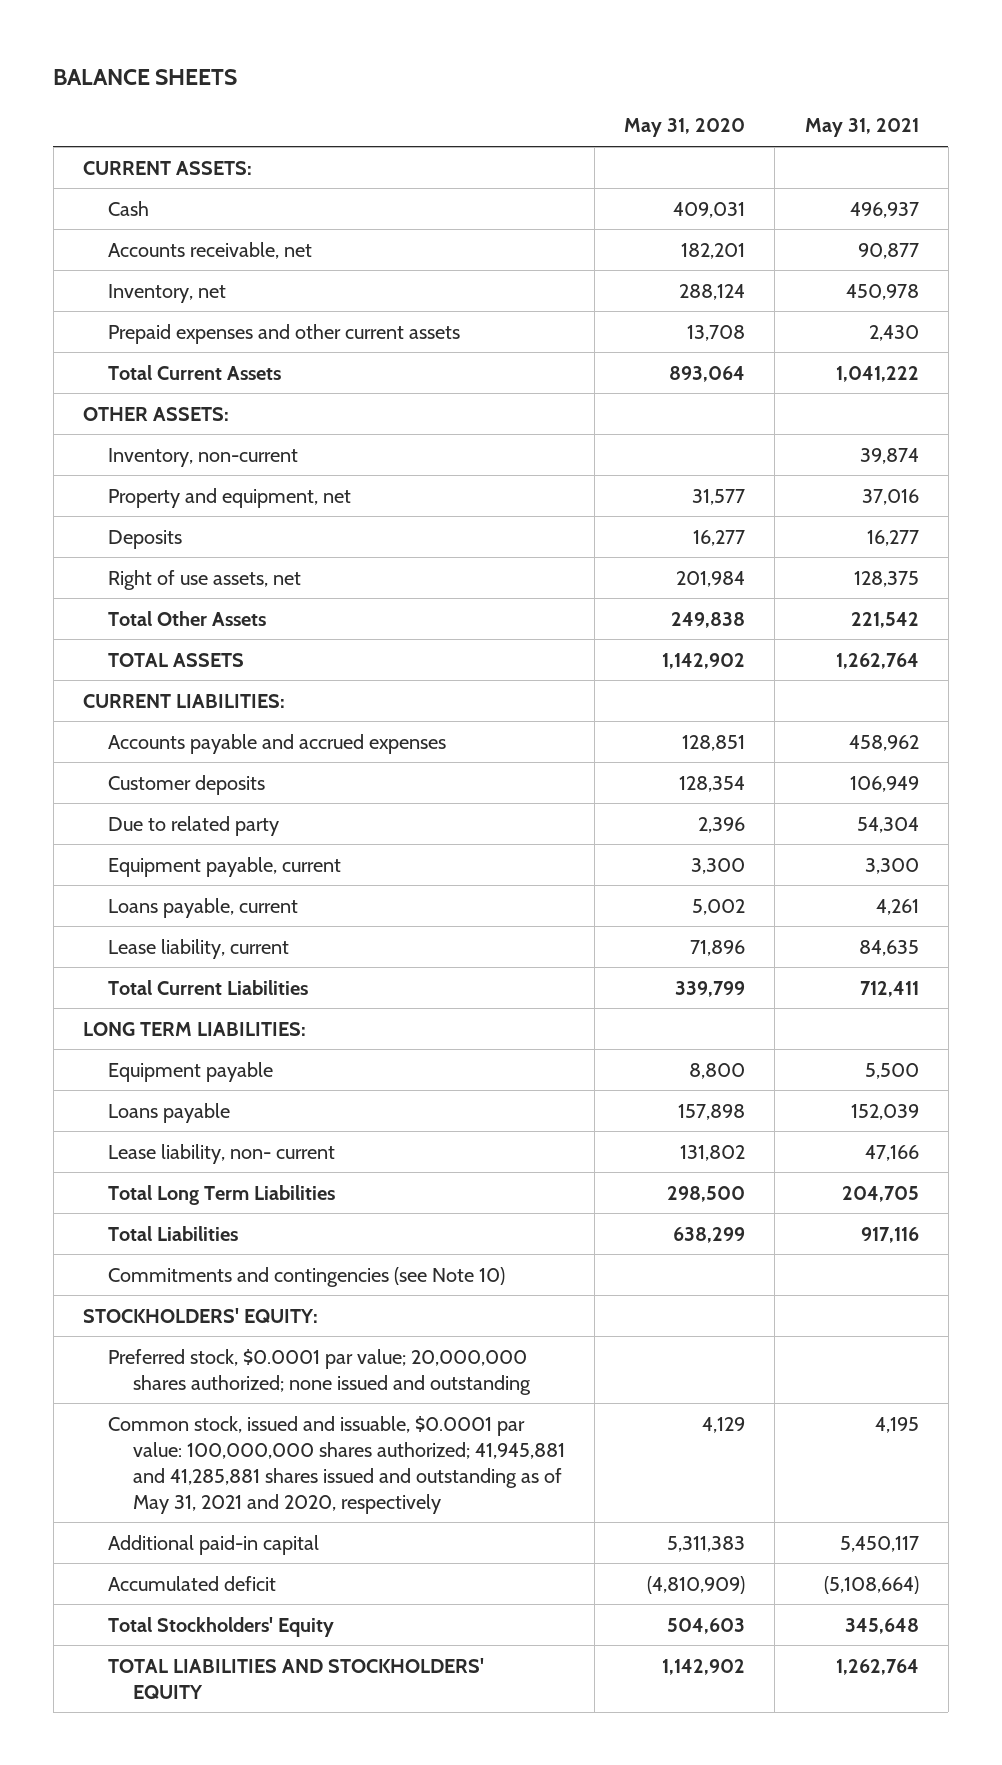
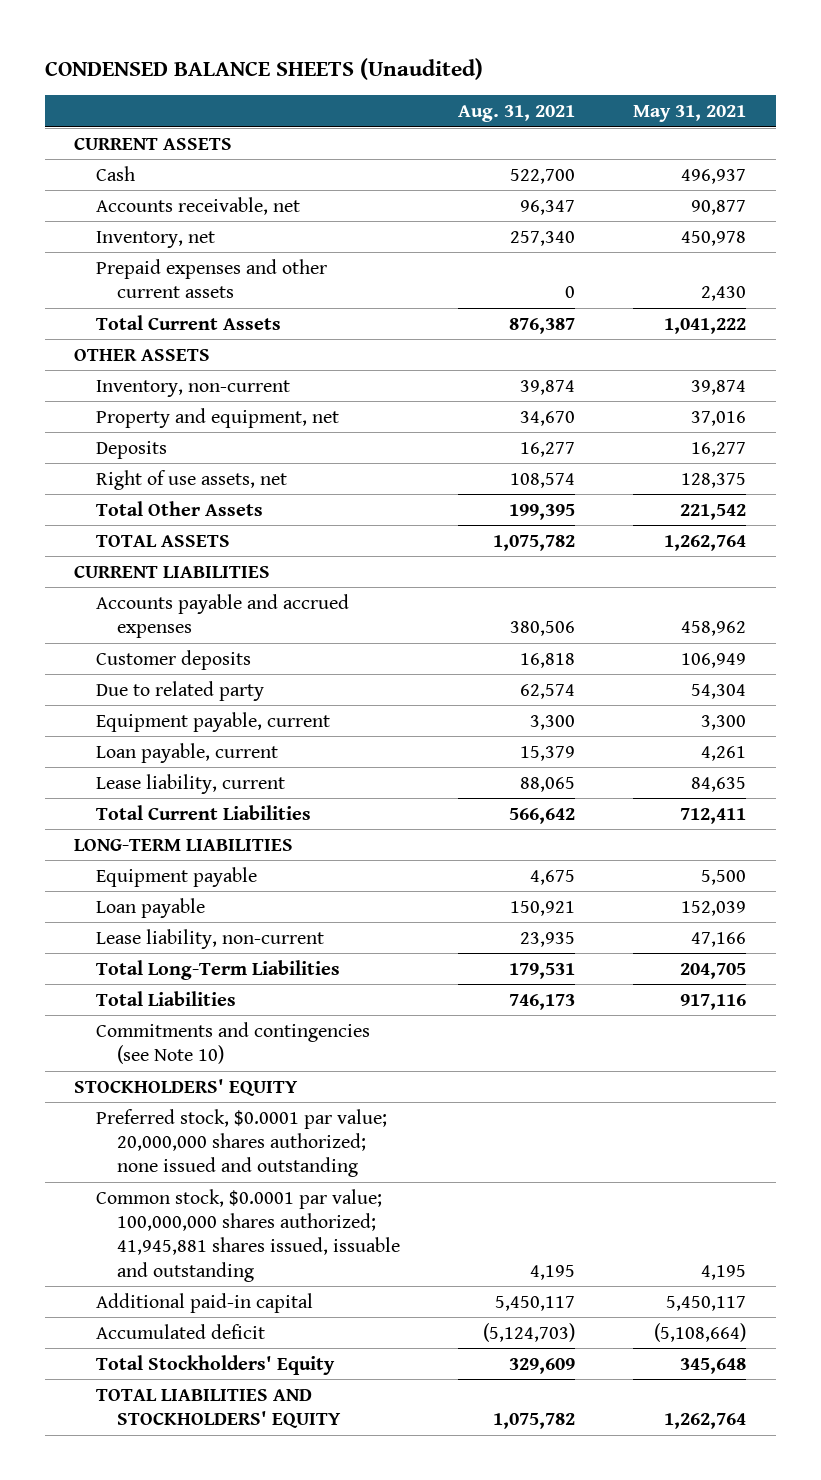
[53,68,238,85] BALANCE SHEETS -> [45,57,484,80] CONDENSED BALANCE SHEETS (Unaudited)
[624,118,746,138] May 31, 2020 -> none
none -> [458,105,576,123] Aug. 31, 2021
[83,160,253,175] CURRENT ASSETS: -> [74,136,233,150] CURRENT ASSETS
[83,406,230,421] OTHER ASSETS: -> [74,348,211,361] OTHER ASSETS
[83,693,286,708] CURRENT LIABILITIES: -> [74,564,271,578] CURRENT LIABILITIES
[107,897,298,918] Loans payable, current -> [95,742,278,763] Loan payable, current
[83,1021,307,1036] LONG TERM LIABILITIES: -> [74,838,294,851] LONG-TERM LIABILITIES
[107,1102,230,1123] Loans payable -> [95,897,205,918] Loan payable
[107,1143,335,1164] Lease liability, non- current -> [95,928,324,949] Lease liability, non-current
[107,1184,335,1205] Total Long Term Liabilities -> [95,959,340,980] Total Long-Term Liabilities
[83,1307,319,1323] STOCKHOLDERS' EQUITY: -> [74,1078,299,1096] STOCKHOLDERS' EQUITY
[107,1415,565,1514] Common stock, issued and issuable, $0.0001 par value: 100,000,000 shares authorized; 41,945,881 and 41,285,881 shares issued and outstanding as of May 31, 2021 and 2020, respectively -> [95,1188,401,1282] Common stock, $0.0001 par value; 100,000,000 shares authorized; 41,945,881 shares issued, issuable and outstanding

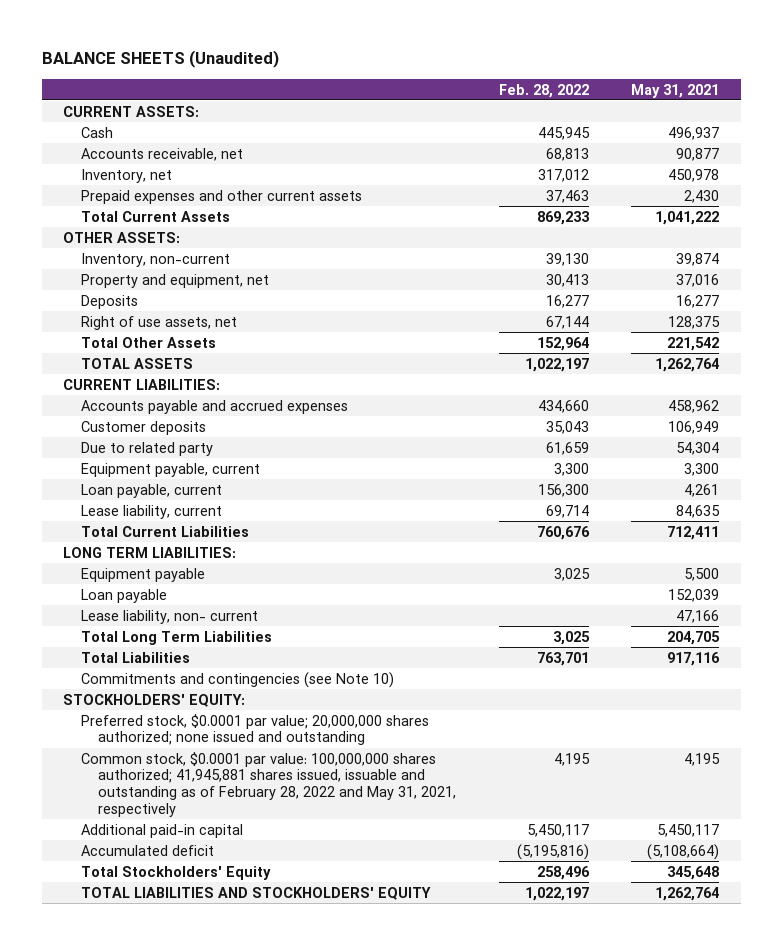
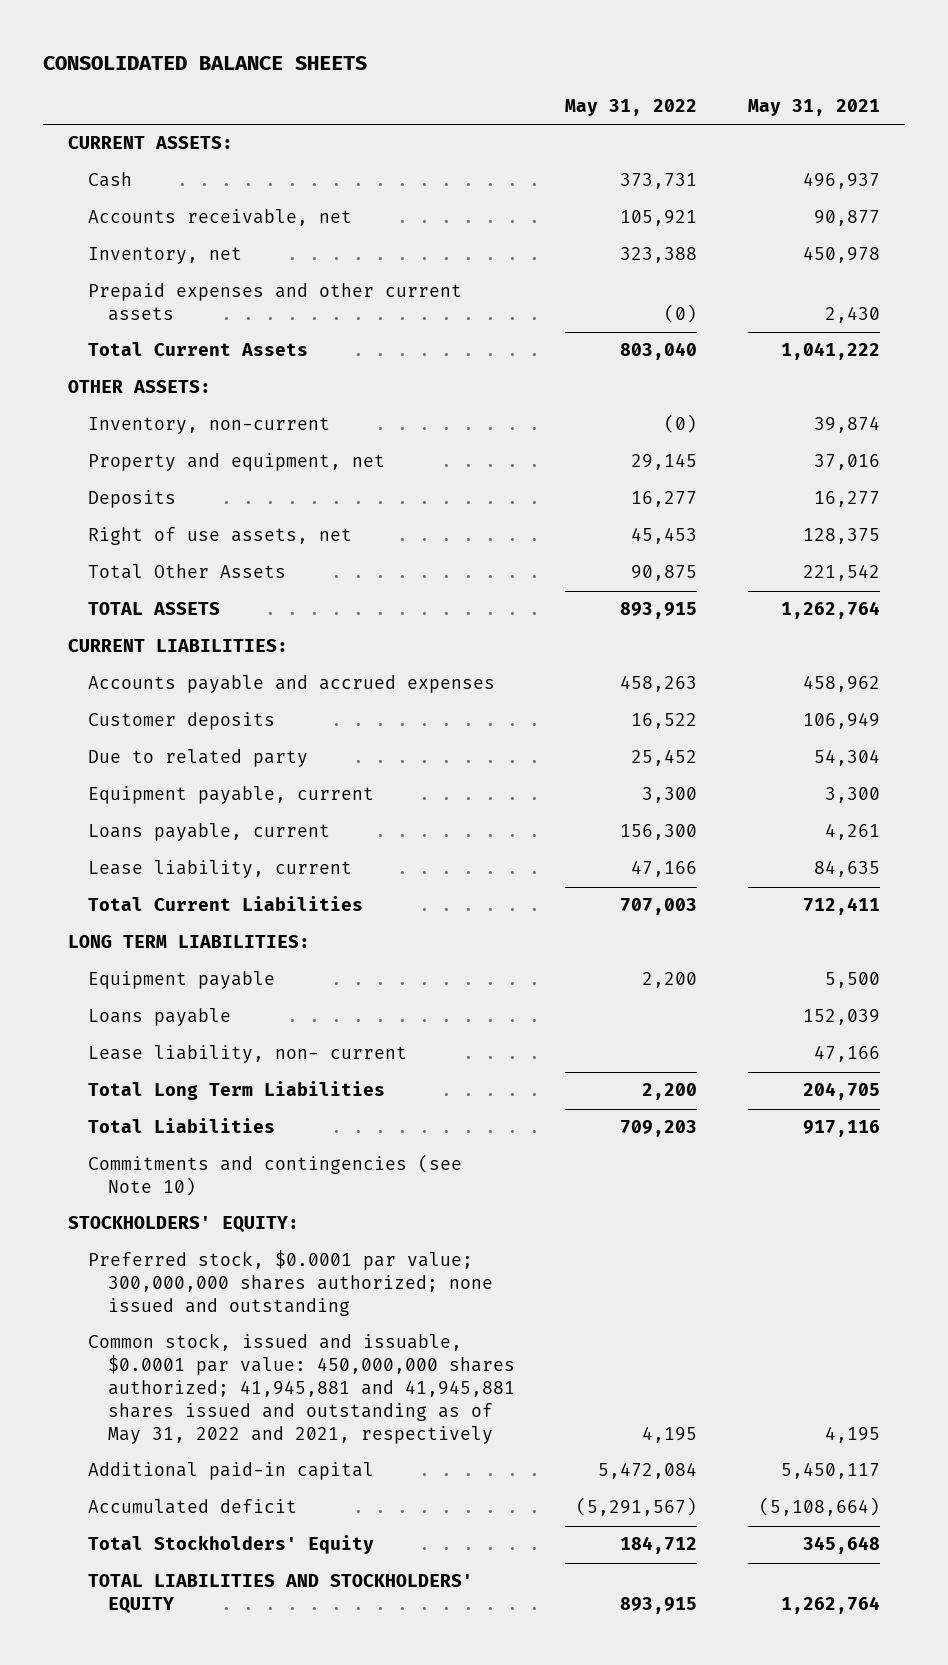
[41,50,279,69] BALANCE SHEETS (Unaudited) -> [42,55,367,70] CONSOLIDATED BALANCE SHEETS
[498,83,589,98] Feb. 28, 2022 -> none
none -> [565,98,698,116] May 31, 2022
[80,483,222,498] Loan payable, current -> [87,823,330,842] Loans payable, current
[80,588,167,603] Loan payable -> [87,1008,231,1027] Loans payable
[80,713,429,746] Preferred stock, $0.0001 par value; 20,000,000 shares authorized; none issued and outstanding -> [87,1250,493,1317] Preferred stock, $0.0001 par value; 300,000,000 shares authorized; none issued and outstanding
[80,751,457,817] Common stock, $0.0001 par value: 100,000,000 shares authorized; 41,945,881 shares issued, issuable and outstanding as of February 28, 2022 and May 31, 2021, respectively -> [87,1333,515,1444] Common stock, issued and issuable, $0.0001 par value: 450,000,000 shares authorized; 41,945,881 and 41,945,881 shares issued and outstanding as of May 31, 2022 and 2021, respectively

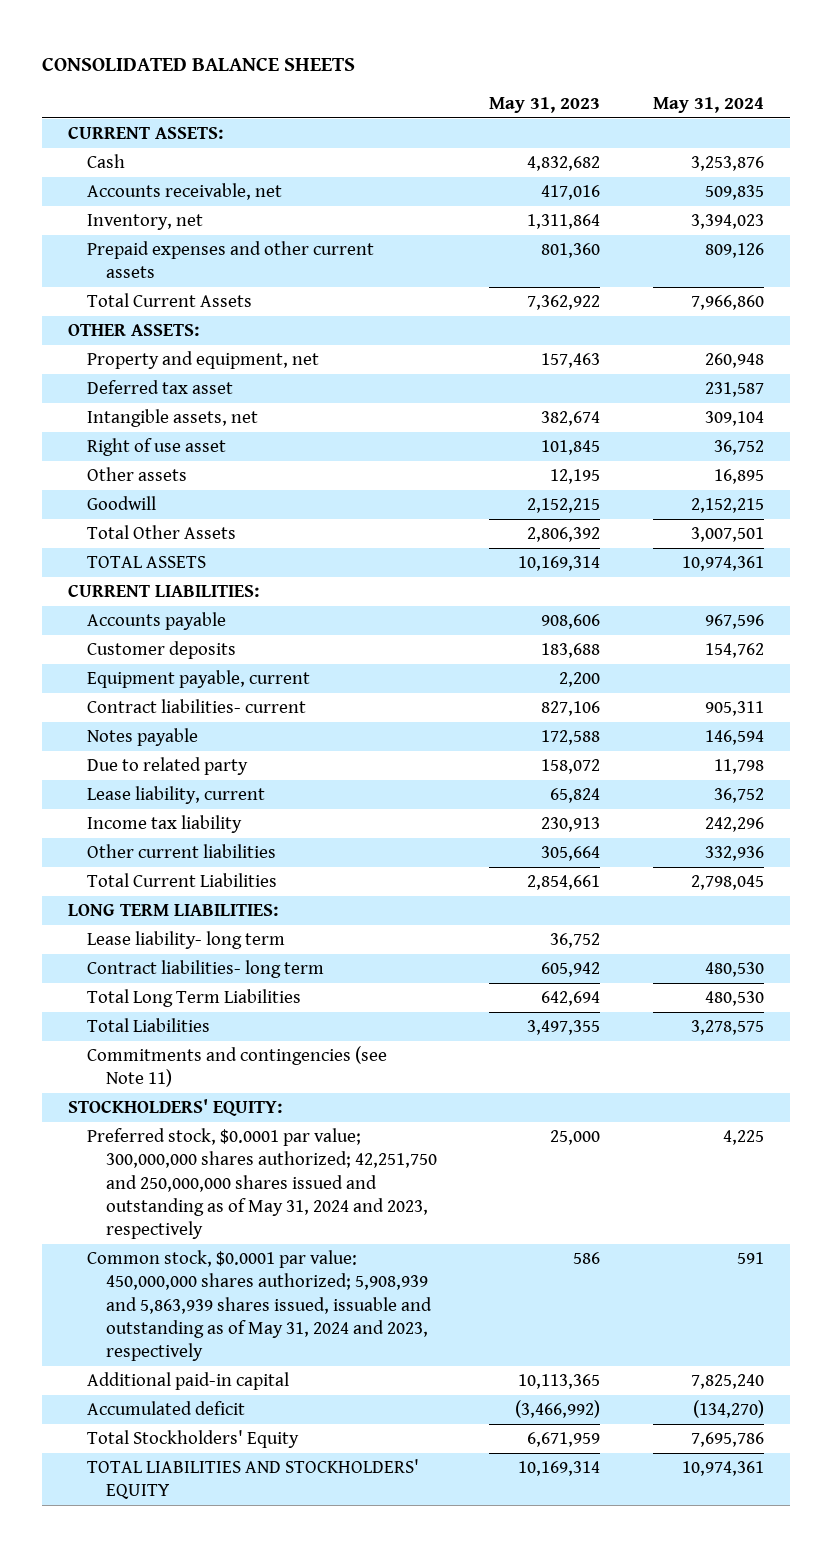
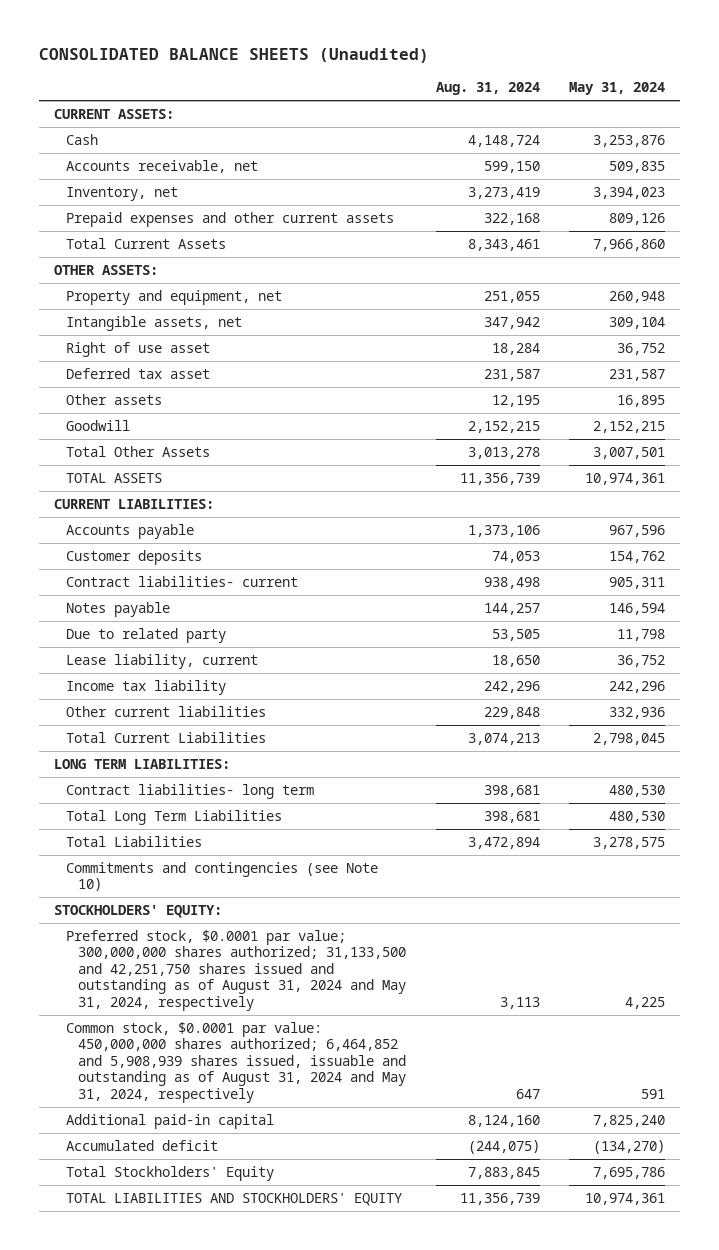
[42,57,356,71] CONSOLIDATED BALANCE SHEETS -> [38,48,429,64] CONSOLIDATED BALANCE SHEETS (Unaudited)
[489,97,601,114] May 31, 2023 -> none
none -> [435,82,540,96] Aug. 31, 2024
[87,380,234,395] Deferred tax asset -> [65,368,210,380] Deferred tax asset
[87,670,311,689] Equipment payable, current -> none
[87,931,286,950] Lease liability- long term -> none
[87,1046,388,1088] Commitments and contingencies (see Note 11) -> [65,862,378,892] Commitments and contingencies (see Note 10)
[87,1128,438,1240] Preferred stock, $0.0001 par value; 300,000,000 shares authorized; 42,251,750 and 250,000,000 shares issued and outstanding as of May 31, 2024 and 2023, respectively -> [65,930,406,1011] Preferred stock, $0.0001 par value; 300,000,000 shares authorized; 31,133,500 and 42,251,750 shares issued and outstanding as of August 31, 2024 and May 31, 2024, respectively
[87,1250,433,1362] Common stock, $0.0001 par value: 450,000,000 shares authorized; 5,908,939 and 5,863,939 shares issued, issuable and outstanding as of May 31, 2024 and 2023, respectively -> [65,1022,406,1103] Common stock, $0.0001 par value: 450,000,000 shares authorized; 6,464,852 and 5,908,939 shares issued, issuable and outstanding as of August 31, 2024 and May 31, 2024, respectively

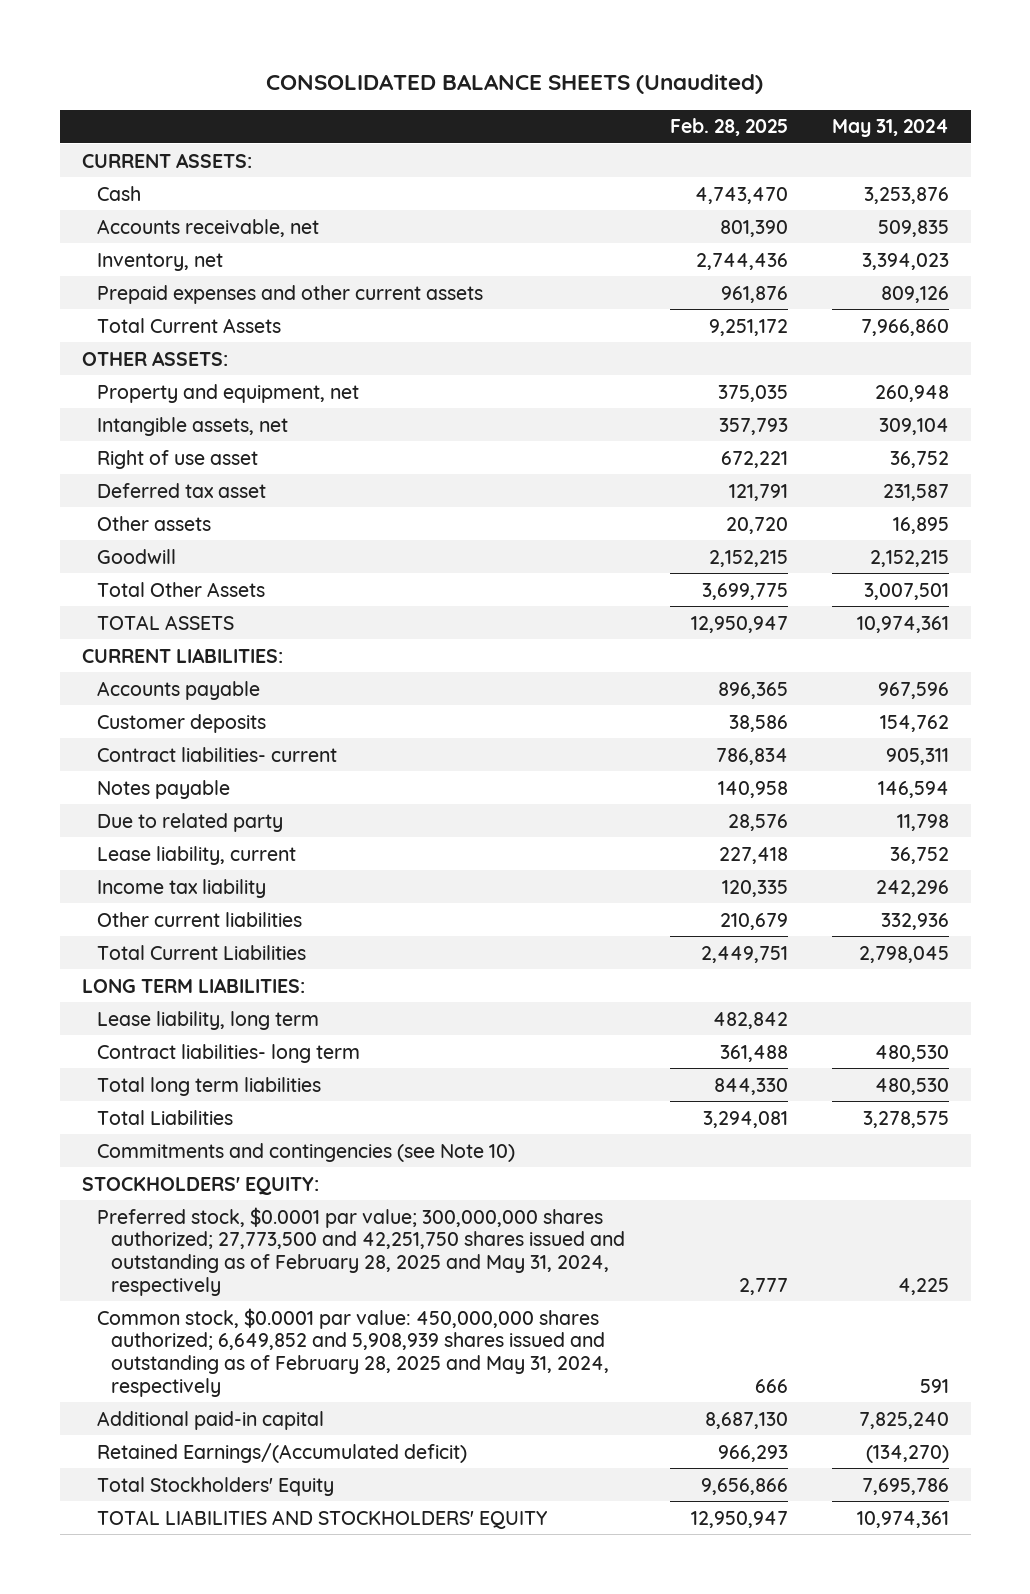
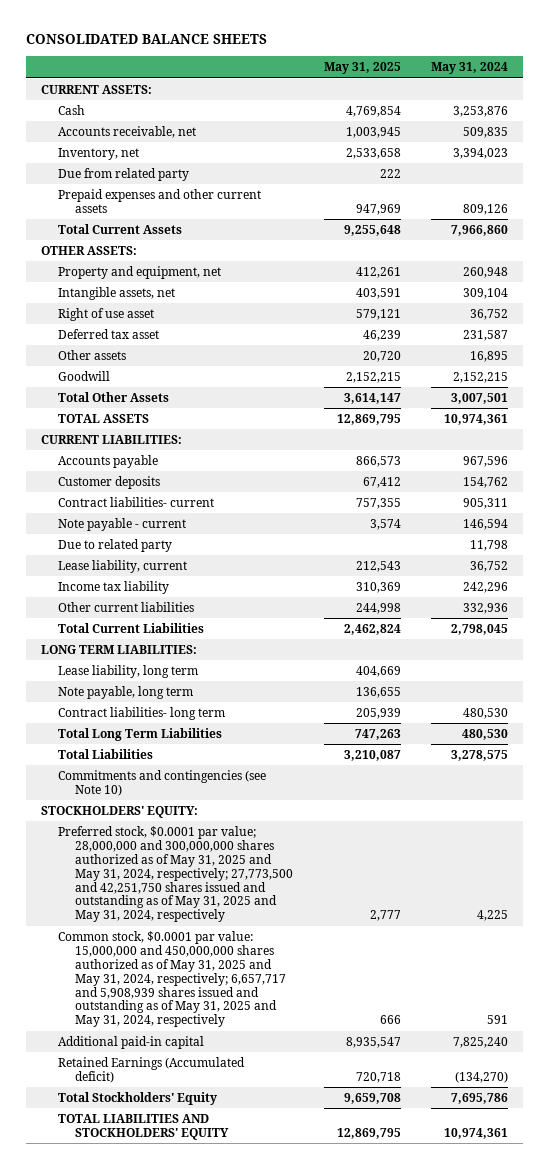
[266,74,764,95] CONSOLIDATED BALANCE SHEETS (Unaudited) -> [26,34,268,45] CONSOLIDATED BALANCE SHEETS
[669,118,788,137] Feb. 28, 2025 -> none
none -> [323,62,401,75] May 31, 2025
none -> [58,167,190,181] Due from related party
[96,779,230,799] Notes payable -> [58,517,187,531] Note payable - current
none -> [58,685,194,699] Note payable, long term
[96,1076,321,1096] Total long term liabilities -> [58,727,223,741] Total Long Term Liabilities
[96,1206,626,1296] Preferred stock, $0.0001 par value; 300,000,000 shares authorized; 27,773,500 and 42,251,750 shares issued and outstanding as of February 28, 2025 and May 31, 2024, respectively -> [58,825,294,923] Preferred stock, $0.0001 par value; 28,000,000 and 300,000,000 shares authorized as of May 31, 2025 and May 31, 2024, respectively; 27,773,500 and 42,251,750 shares issued and outstanding as of May 31, 2025 and May 31, 2024, respectively
[96,1307,610,1397] Common stock, $0.0001 par value: 450,000,000 shares authorized; 6,649,852 and 5,908,939 shares issued and outstanding as of February 28, 2025 and May 31, 2024, respectively -> [58,930,287,1028] Common stock, $0.0001 par value: 15,000,000 and 450,000,000 shares authorized as of May 31, 2025 and May 31, 2024, respectively; 6,657,717 and 5,908,939 shares issued and outstanding as of May 31, 2025 and May 31, 2024, respectively
[96,1442,467,1463] Retained Earnings/(Accumulated deficit) -> [58,1056,246,1083] Retained Earnings (Accumulated deficit)

